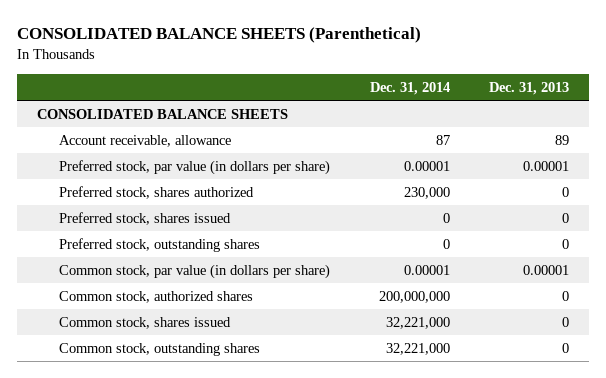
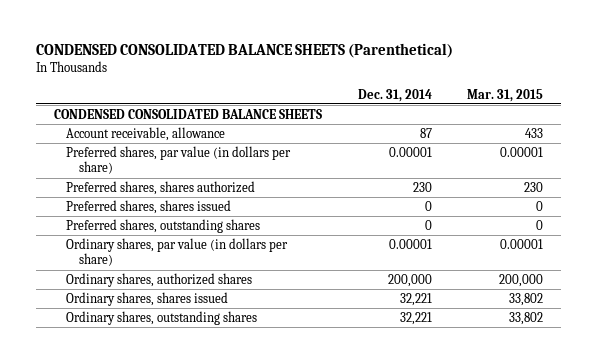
[16,27,421,44] CONSOLIDATED BALANCE SHEETS (Parenthetical) -> [35,43,453,59] CONDENSED CONSOLIDATED BALANCE SHEETS (Parenthetical)
[489,81,570,95] Dec. 31, 2013 -> none
none -> [467,88,544,102] Mar. 31, 2015
[36,108,288,119] CONSOLIDATED BALANCE SHEETS -> [53,108,322,119] CONDENSED CONSOLIDATED BALANCE SHEETS
[59,159,331,175] Preferred stock, par value (in dollars per share) -> [66,145,292,175] Preferred shares, par value (in dollars per share)
[59,185,255,199] Preferred stock, shares authorized -> [66,180,256,195] Preferred shares, shares authorized
[403,186,450,199] 230,000 -> [412,181,432,192] 230
[59,211,232,225] Preferred stock, shares issued -> [66,199,232,214] Preferred shares, shares issued
[59,237,261,252] Preferred stock, outstanding shares -> [66,218,261,233] Preferred shares, outstanding shares
[59,263,331,279] Common stock, par value (in dollars per share) -> [66,237,289,267] Ordinary shares, par value (in dollars per share)
[59,290,254,303] Common stock, authorized shares -> [66,272,253,287] Ordinary shares, authorized shares
[378,290,450,303] 200,000,000 -> [387,273,432,287] 200,000
[59,316,232,329] Common stock, shares issued -> [66,291,229,306] Ordinary shares, shares issued
[385,316,450,329] 32,221,000 -> [399,292,432,306] 32,221
[59,342,261,356] Common stock, outstanding shares -> [66,310,258,325] Ordinary shares, outstanding shares
[385,342,450,355] 32,221,000 -> [399,311,432,325] 32,221

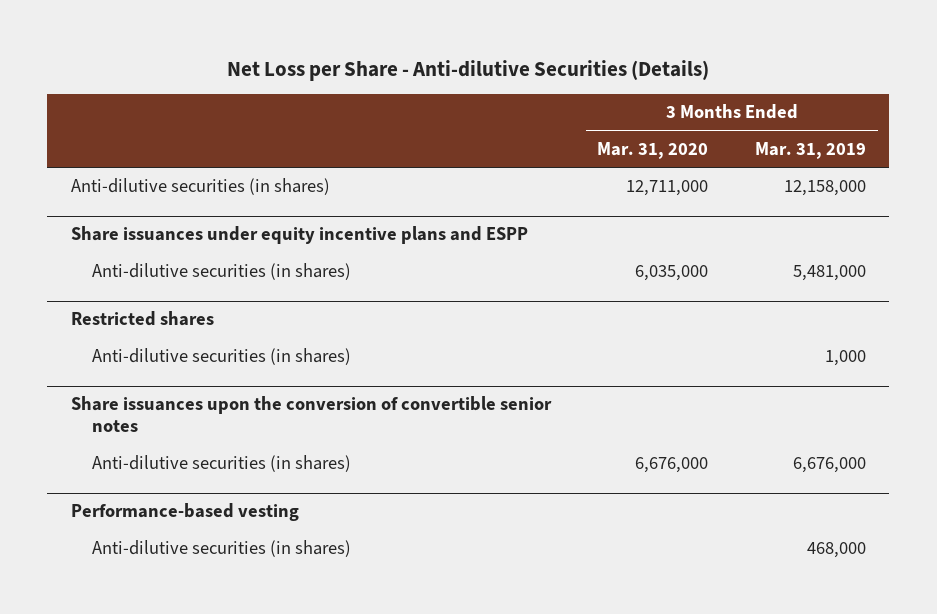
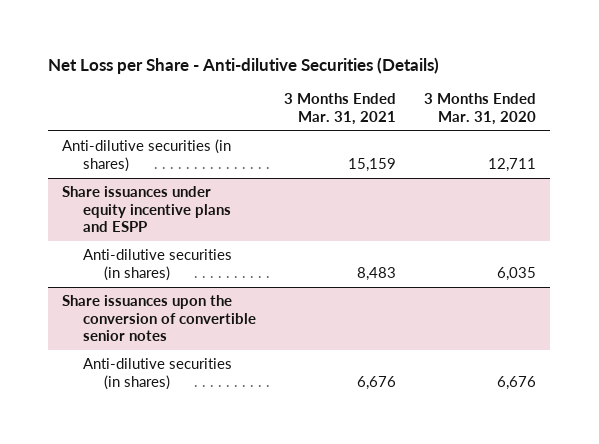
[754,141,866,159] Mar. 31, 2019 -> none
none -> [284,93,397,125] 3 Months Ended Mar. 31, 2021
[626,180,709,197] 12,711,000 -> [488,157,537,172] 12,711
[70,311,214,327] Restricted shares -> none
[92,348,352,366] Anti-dilutive securities (in shares) -> none
[635,265,709,282] 6,035,000 -> [497,266,537,281] 6,035
[70,503,299,522] Performance-based vesting -> none
[92,540,352,558] Anti-dilutive securities (in shares) -> none
[635,457,709,474] 6,676,000 -> [497,375,537,390] 6,676

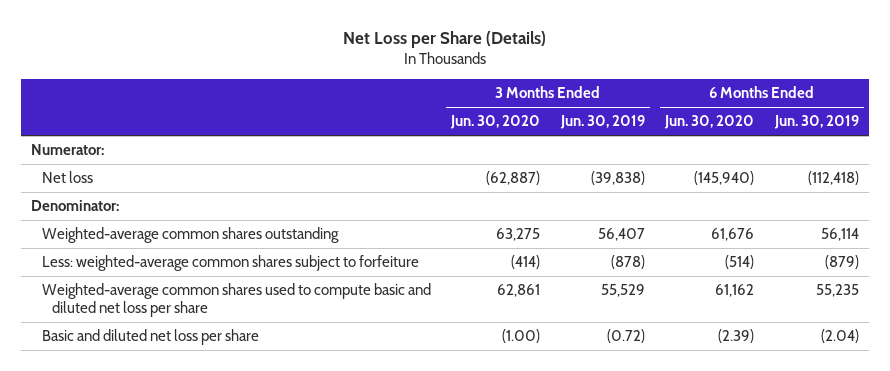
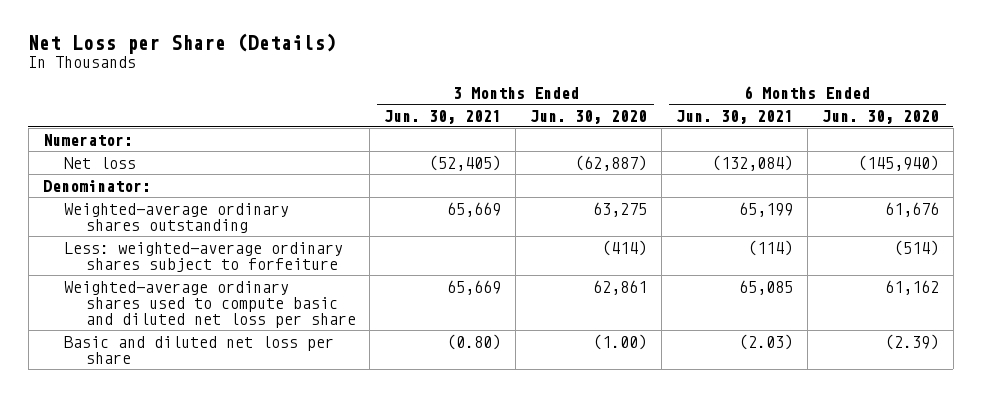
[559,115,645,130] Jun. 30, 2019 -> none
[773,115,859,130] Jun. 30, 2019 -> none
none -> [384,109,502,124] Jun. 30, 2021
none -> [676,109,794,124] Jun. 30, 2021
[41,227,339,244] Weighted-average common shares outstanding -> [64,202,290,233] Weighted-average ordinary shares outstanding
[41,255,419,272] Less: weighted-average common shares subject to forfeiture -> [64,241,344,272] Less: weighted-average ordinary shares subject to forfeiture
[41,283,431,318] Weighted-average common shares used to compute basic and diluted net loss per share -> [64,280,356,328] Weighted-average ordinary shares used to compute basic and diluted net loss per share

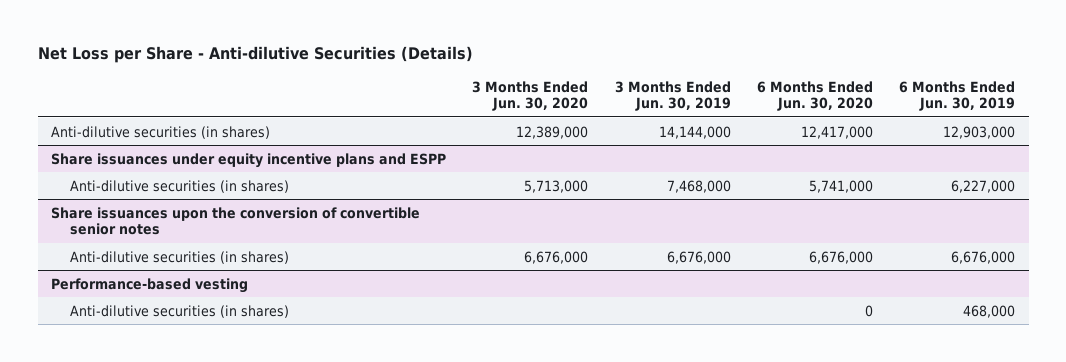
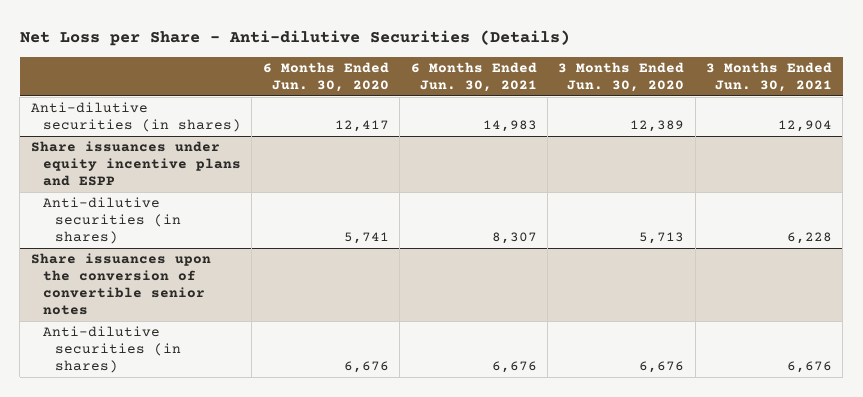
[614,80,731,112] 3 Months Ended Jun. 30, 2019 -> none
[899,80,1016,112] 6 Months Ended Jun. 30, 2019 -> none
none -> [410,62,537,93] 6 Months Ended Jun. 30, 2021
none -> [706,62,833,93] 3 Months Ended Jun. 30, 2021
[516,125,589,139] 12,389,000 -> [630,120,685,133] 12,389
[801,125,874,139] 12,417,000 -> [334,120,389,133] 12,417
[524,179,589,193] 5,713,000 -> [639,232,685,245] 5,713
[809,179,874,193] 5,741,000 -> [343,232,389,245] 5,741
[50,277,248,293] Performance-based vesting -> none
[69,304,289,318] Anti-dilutive securities (in shares) -> none
[524,250,589,264] 6,676,000 -> [639,361,685,374] 6,676
[809,250,874,264] 6,676,000 -> [343,361,389,374] 6,676

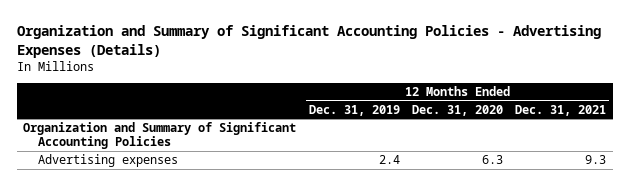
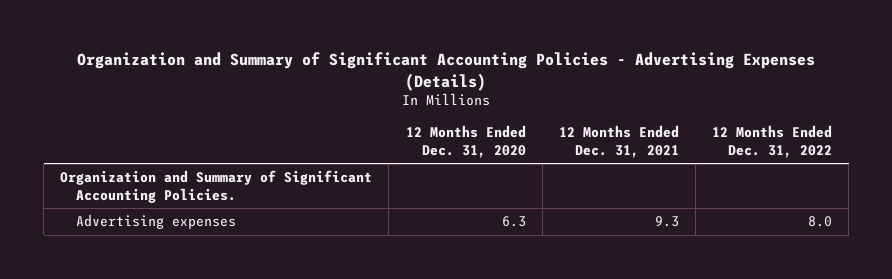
[308,104,400,116] Dec. 31, 2019 -> none
none -> [712,125,833,159] 12 Months Ended Dec. 31, 2022
[23,122,297,149] Organization and Summary of Significant Accounting Policies -> [60,170,373,203] Organization and Summary of Significant Accounting Policies.

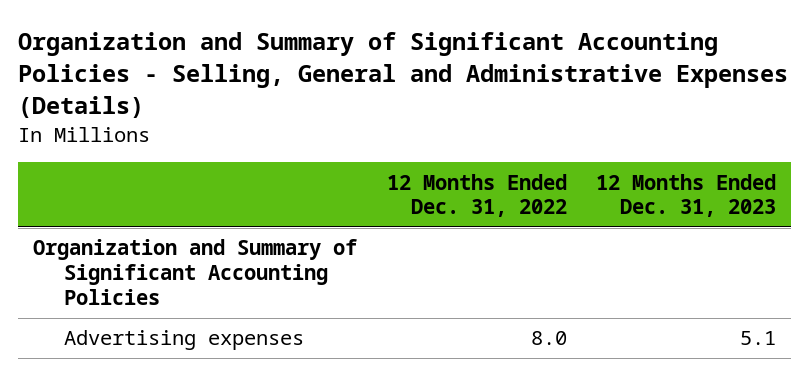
[77,52,816,91] Organization and Summary of Significant Accounting Policies - Advertising Expenses (Details) -> [18,32,789,119] Organization and Summary of Significant Accounting Policies - Selling, General and Administrative Expenses (Details)
[405,125,526,159] 12 Months Ended Dec. 31, 2020 -> none
[558,125,679,159] 12 Months Ended Dec. 31, 2021 -> none
none -> [595,173,776,218] 12 Months Ended Dec. 31, 2023
[60,170,373,203] Organization and Summary of Significant Accounting Policies. -> [33,239,358,306] Organization and Summary of Significant Accounting Policies

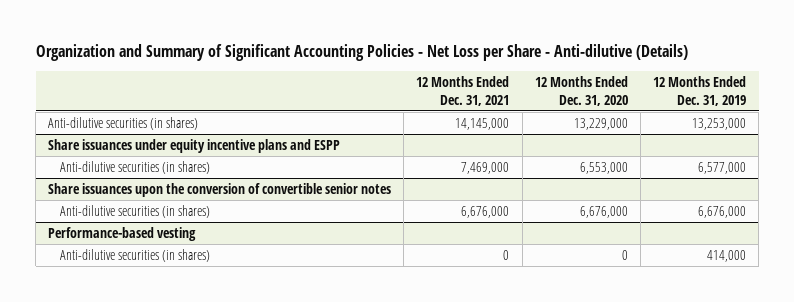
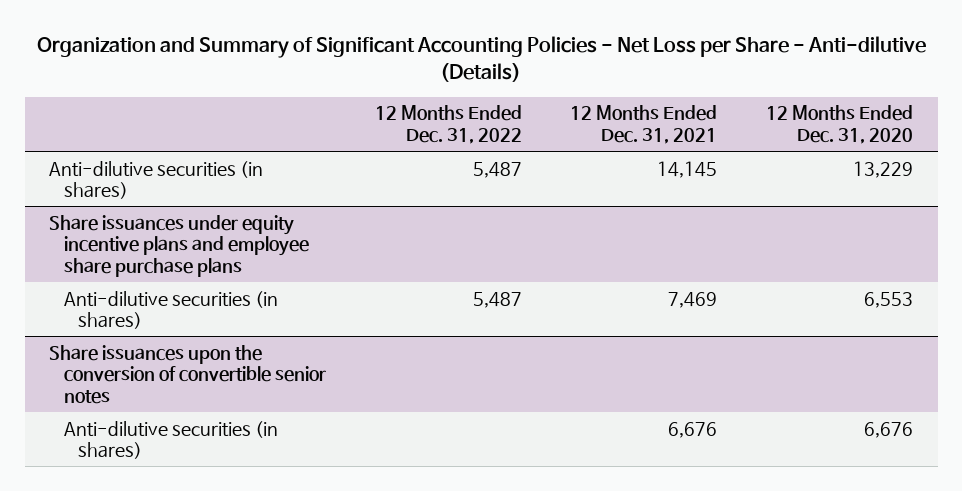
[652,76,746,106] 12 Months Ended Dec. 31, 2019 -> none
none -> [374,105,522,144] 12 Months Ended Dec. 31, 2022
[455,117,510,130] 14,145,000 -> [657,160,718,178] 14,145
[573,117,628,130] 13,229,000 -> [853,160,914,178] 13,229
[48,138,341,153] Share issuances under equity incentive plans and ESPP -> [49,214,309,277] Share issuances under equity incentive plans and employee share purchase plans
[461,161,510,174] 7,469,000 -> [668,291,718,308] 7,469
[579,161,628,174] 6,553,000 -> [864,291,914,308] 6,553
[48,226,197,241] Performance-based vesting -> none
[60,248,211,262] Anti-dilutive securities (in shares) -> none
[461,205,510,218] 6,676,000 -> [668,421,718,438] 6,676
[579,205,628,218] 6,676,000 -> [864,421,914,438] 6,676

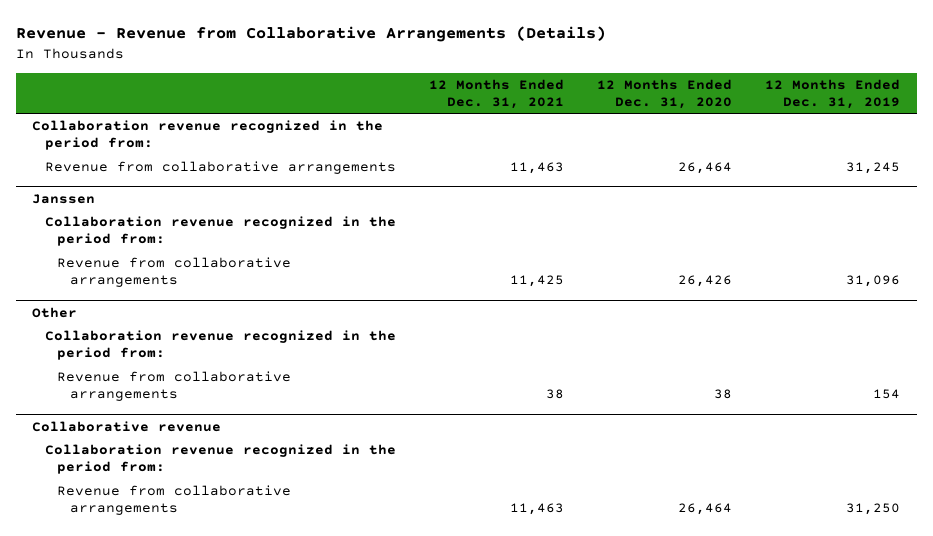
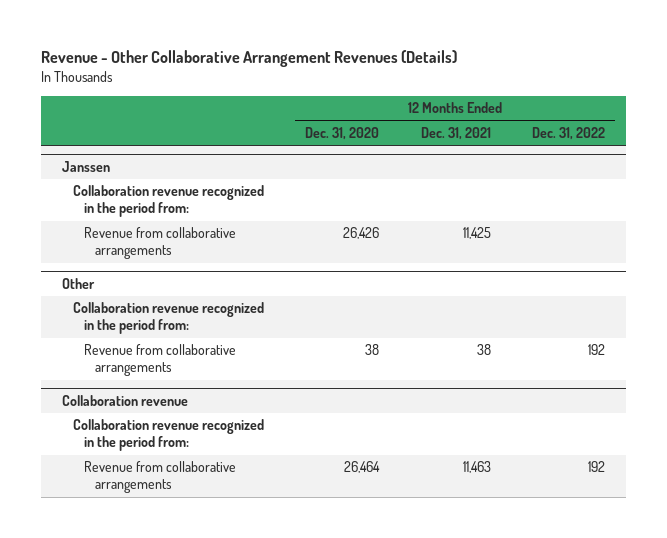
[15,26,606,43] Revenue - Revenue from Collaborative Arrangements (Details) -> [41,49,458,67] Revenue - Other Collaborative Arrangement Revenues (Details)
[765,78,901,110] 12 Months Ended Dec. 31, 2019 -> none
none -> [532,126,606,140] Dec. 31, 2022
[32,119,384,151] Collaboration revenue recognized in the period from: -> none
[44,160,396,174] Revenue from collaborative arrangements -> none
[32,420,222,432] Collaborative revenue -> [61,394,188,406] Collaboration revenue

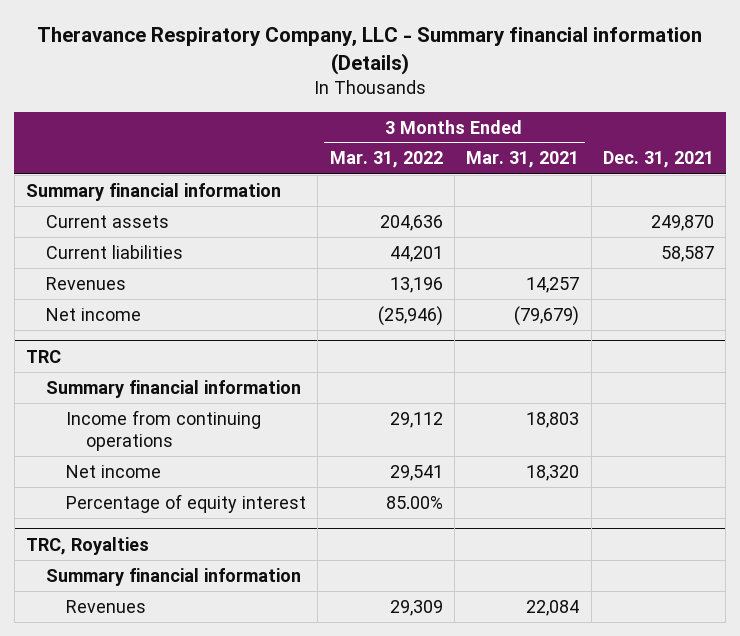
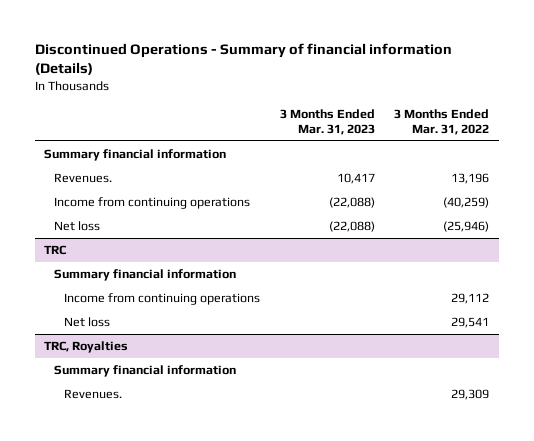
[37,27,703,75] Theravance Respiratory Company, LLC - Summary financial information (Details) -> [34,42,452,76] Discontinued Operations - Summary of financial information (Details)
[466,151,580,169] Mar. 31, 2021 -> none
[602,151,714,169] Dec. 31, 2021 -> none
none -> [279,109,375,135] 3 Months Ended Mar. 31, 2023
[46,214,170,228] Current assets -> none
[46,244,184,259] Current liabilities -> none
[46,276,127,290] Revenues -> [54,173,113,184] Revenues.
none -> [54,197,251,210] Income from continuing operations
[46,307,142,321] Net income -> [54,221,101,232] Net loss
[66,493,307,513] Percentage of equity interest -> none
[66,464,162,478] Net income -> [63,317,110,328] Net loss
[66,599,147,613] Revenues -> [63,389,122,400] Revenues.

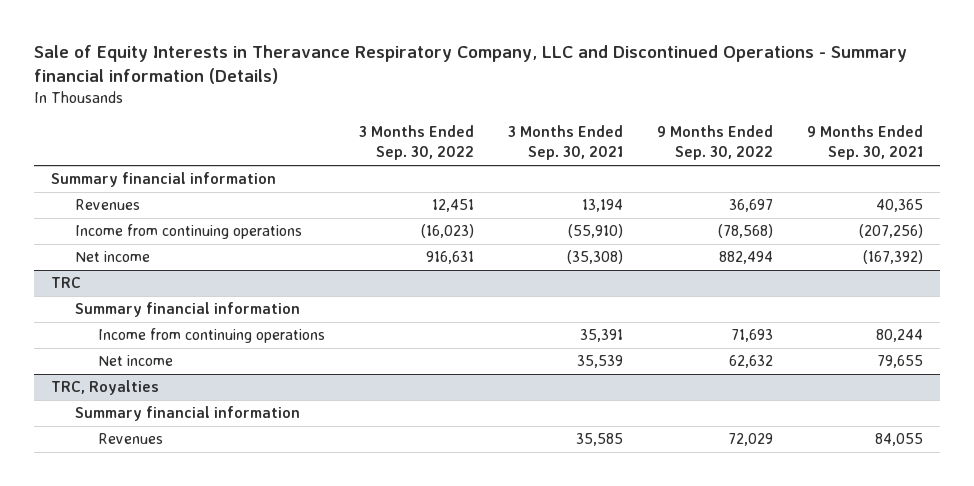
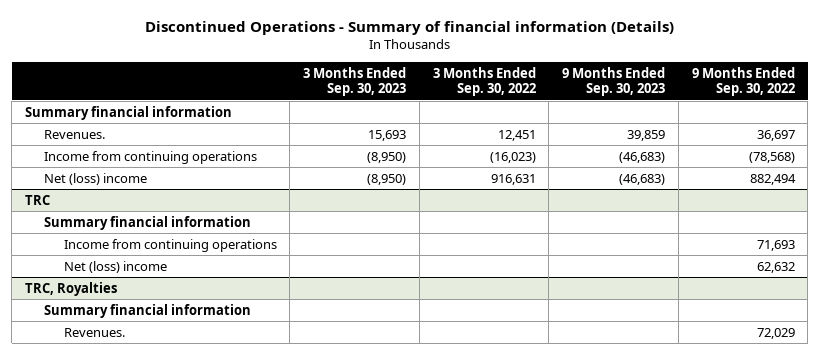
[34,45,908,85] Sale of Equity Interests in Theravance Respiratory Company, LLC and Discontinued Operations - Summary financial information (Details) -> [144,20,674,35] Discontinued Operations - Summary of financial information (Details)
[507,125,623,161] 3 Months Ended Sep. 30, 2021 -> none
[806,125,923,161] 9 Months Ended Sep. 30, 2021 -> none
none -> [303,66,407,97] 3 Months Ended Sep. 30, 2023
none -> [562,66,666,97] 9 Months Ended Sep. 30, 2023
[74,199,140,211] Revenues -> [44,129,106,139] Revenues.
[74,251,150,263] Net income -> [44,172,148,185] Net (loss) income
[97,355,173,367] Net income -> [63,260,167,273] Net (loss) income
[97,433,163,445] Revenues -> [63,327,125,337] Revenues.

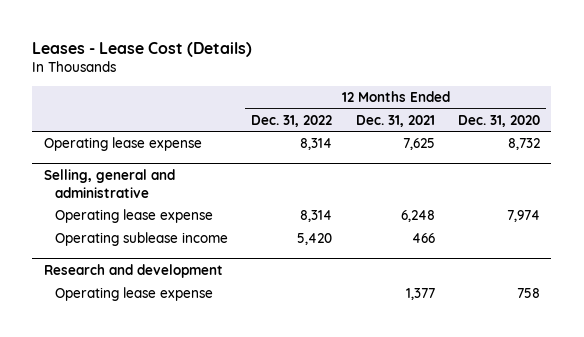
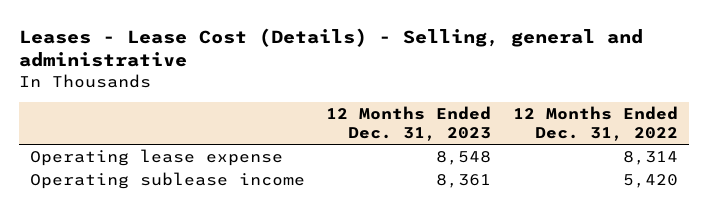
[32,41,253,57] Leases - Lease Cost (Details) -> [18,27,643,68] Leases - Lease Cost (Details) - Selling, general and administrative
[355,114,435,127] Dec. 31, 2021 -> none
[457,114,540,127] Dec. 31, 2020 -> none
none -> [326,106,492,142] 12 Months Ended Dec. 31, 2023
[43,169,175,198] Selling, general and administrative -> none
[54,209,213,224] Operating lease expense -> none
[43,264,223,279] Research and development -> none
[54,287,213,302] Operating lease expense -> none

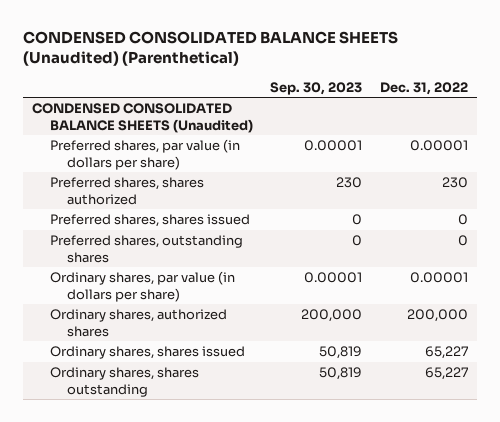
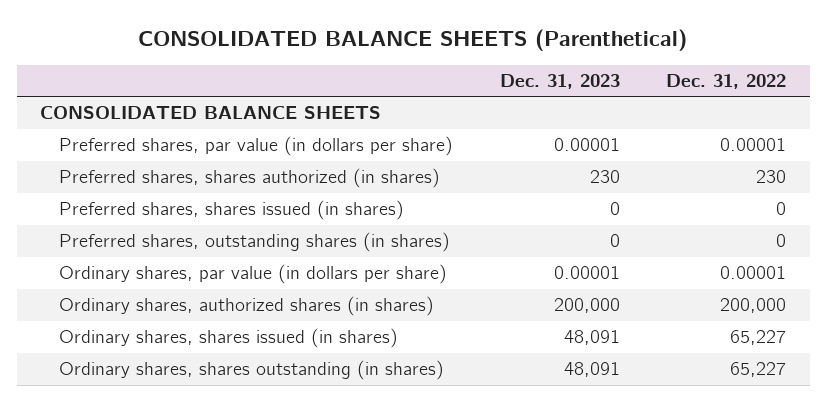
[23,31,399,67] CONDENSED CONSOLIDATED BALANCE SHEETS (Unaudited) (Parenthetical) -> [138,28,688,51] CONSOLIDATED BALANCE SHEETS (Parenthetical)
[270,81,363,95] Sep. 30, 2023 -> none
none -> [499,73,620,89] Dec. 31, 2023
[31,103,253,133] CONDENSED CONSOLIDATED BALANCE SHEETS (Unaudited) -> [40,106,382,120] CONSOLIDATED BALANCE SHEETS
[49,177,204,205] Preferred shares, shares authorized -> [58,168,440,189] Preferred shares, shares authorized (in shares)
[49,214,250,228] Preferred shares, shares issued -> [58,200,404,221] Preferred shares, shares issued (in shares)
[49,235,243,263] Preferred shares, outstanding shares -> [58,232,450,253] Preferred shares, outstanding shares (in shares)
[49,309,227,337] Ordinary shares, authorized shares -> [58,296,434,317] Ordinary shares, authorized shares (in shares)
[49,346,245,360] Ordinary shares, shares issued -> [58,328,398,349] Ordinary shares, shares issued (in shares)
[49,367,199,397] Ordinary shares, shares outstanding -> [58,360,444,381] Ordinary shares, shares outstanding (in shares)

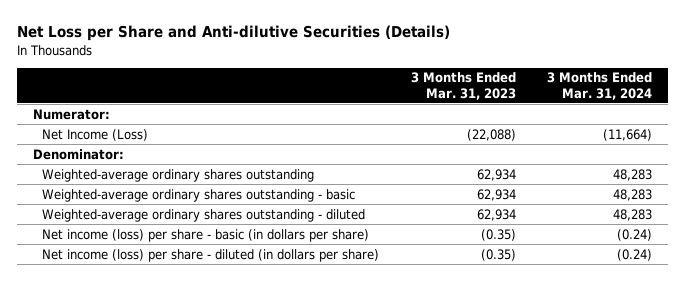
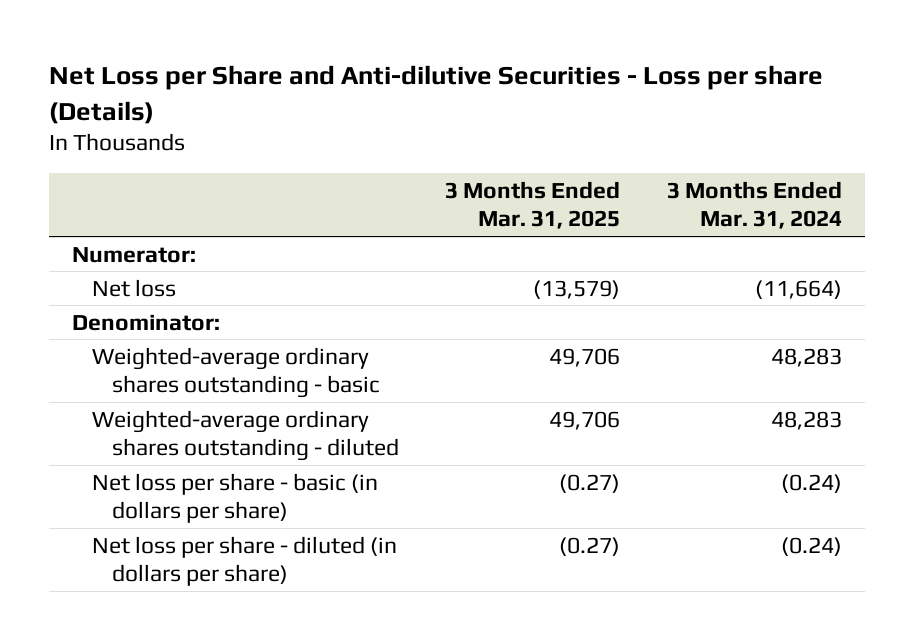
[17,25,451,42] Net Loss per Share and Anti-dilutive Securities (Details) -> [48,65,823,124] Net Loss per Share and Anti-dilutive Securities - Loss per share (Details)
[410,72,516,100] 3 Months Ended Mar. 31, 2023 -> none
none -> [445,180,621,230] 3 Months Ended Mar. 31, 2025
[42,128,149,141] Net Income (Loss) -> [92,278,177,297] Net loss
[42,168,315,182] Weighted-average ordinary shares outstanding -> none
[42,228,370,242] Net income (loss) per share - basic (in dollars per share) -> [92,472,379,524] Net loss per share - basic (in dollars per share)
[42,248,380,262] Net income (loss) per share - diluted (in dollars per share) -> [92,535,398,587] Net loss per share - diluted (in dollars per share)

